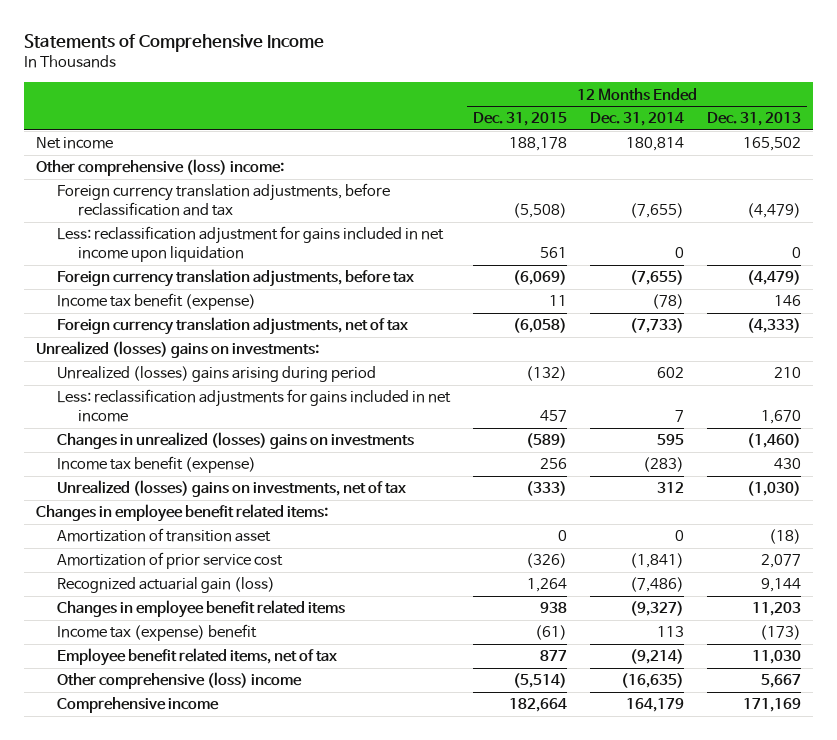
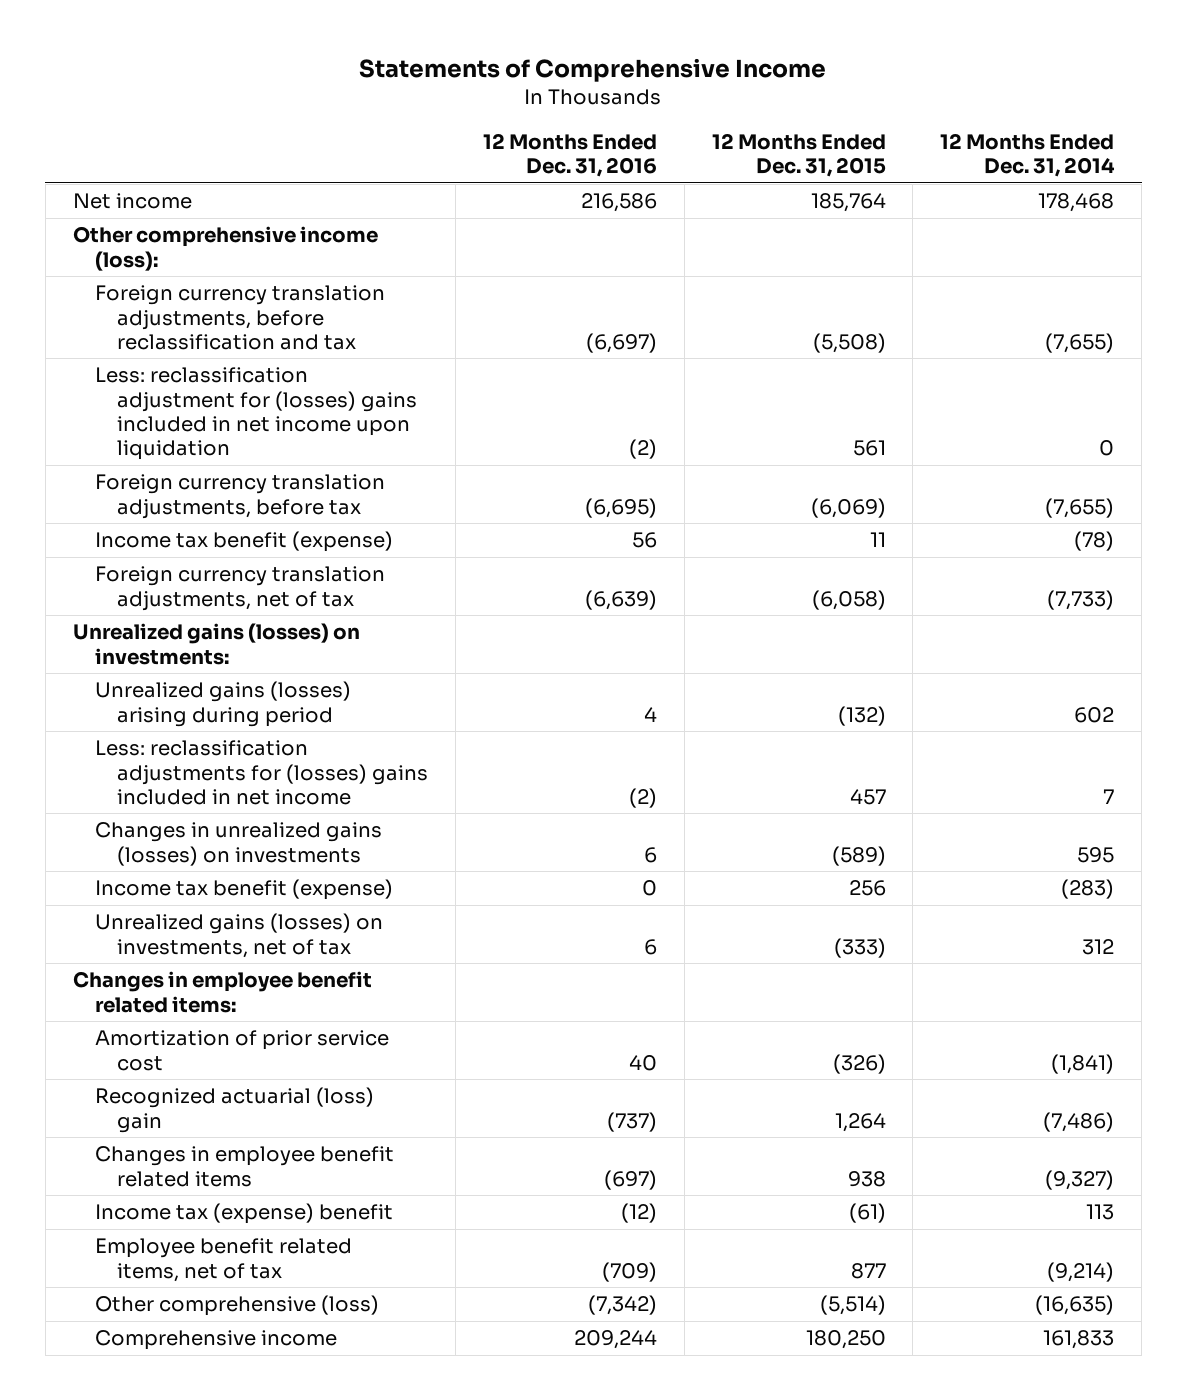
[707,112,802,127] Dec. 31, 2013 -> none
none -> [482,132,657,177] 12 Months Ended Dec. 31, 2016
[509,137,568,152] 188,178 -> [810,193,886,213] 185,764
[626,137,685,152] 180,814 -> [1038,193,1115,213] 178,468
[35,159,284,177] Other comprehensive (loss) income: -> [72,226,378,271] Other comprehensive income (loss):
[57,226,445,263] Less: reclassification adjustment for gains included in net income upon liquidation -> [94,367,417,460] Less: reclassification adjustment for (losses) gains included in net income upon liquidation
[35,341,319,359] Unrealized (losses) gains on investments: -> [72,623,360,665] Unrealized gains (losses) on investments:
[57,366,377,383] Unrealized (losses) gains arising during period -> [94,681,351,727] Unrealized gains (losses) arising during period
[57,389,452,423] Less: reclassification adjustments for gains included in net income -> [94,740,428,805] Less: reclassification adjustments for (losses) gains included in net income
[57,432,415,450] Changes in unrealized (losses) gains on investments -> [94,822,382,866] Changes in unrealized gains (losses) on investments
[57,480,407,498] Unrealized (losses) gains on investments, net of tax -> [94,913,383,958] Unrealized gains (losses) on investments, net of tax
[57,528,272,543] Amortization of transition asset -> none
[57,577,276,594] Recognized actuarial gain (loss) -> [94,1087,374,1133] Recognized actuarial (loss) gain
[57,672,303,690] Other comprehensive (loss) income -> [94,1295,379,1317] Other comprehensive (loss)
[509,698,568,713] 182,664 -> [805,1330,886,1350] 180,250
[626,698,685,713] 164,179 -> [1043,1330,1115,1350] 161,833

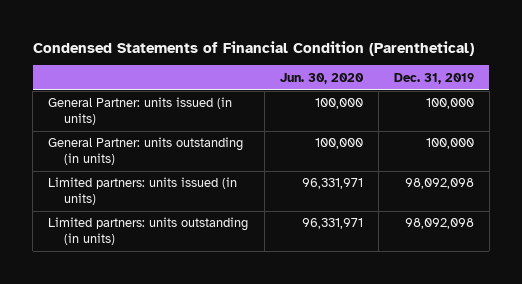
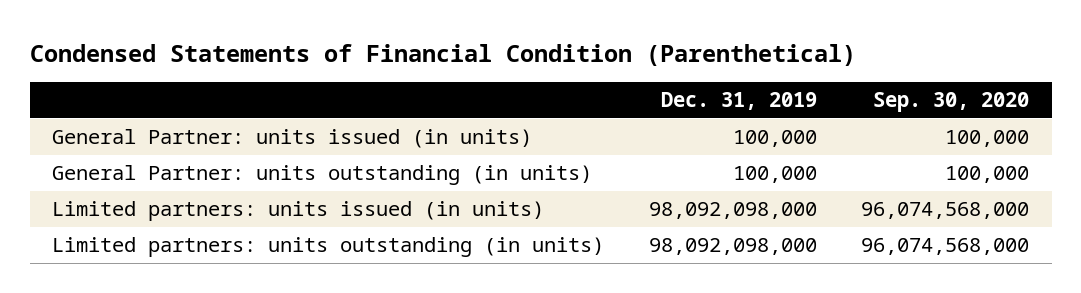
[279,72,364,84] Jun. 30, 2020 -> none
none -> [873,92,1030,113] Sep. 30, 2020
[404,178,474,190] 98,092,098 -> [648,202,817,220] 98,092,098,000
[404,218,474,230] 98,092,098 -> [648,238,817,256] 98,092,098,000

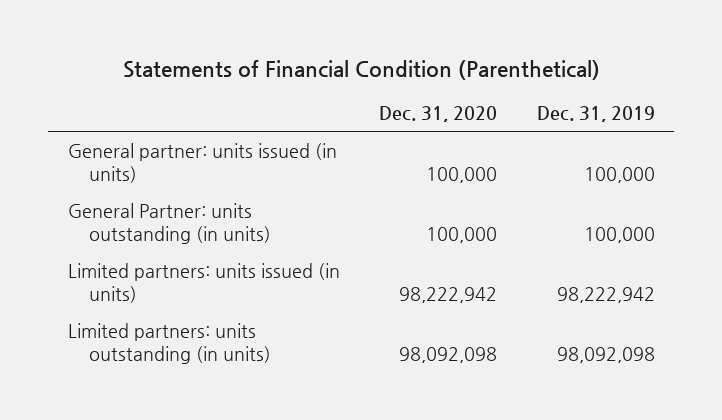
[29,43,856,66] Condensed Statements of Financial Condition (Parenthetical) -> [123,60,601,81] Statements of Financial Condition (Parenthetical)
[873,92,1030,113] Sep. 30, 2020 -> none
none -> [379,106,498,123] Dec. 31, 2020
[52,129,533,149] General Partner: units issued (in units) -> [67,142,337,184] General partner: units issued (in units)
[648,202,817,220] 98,092,098,000 -> [556,287,655,304] 98,222,942
[648,238,817,256] 98,092,098,000 -> [556,347,655,364] 98,092,098

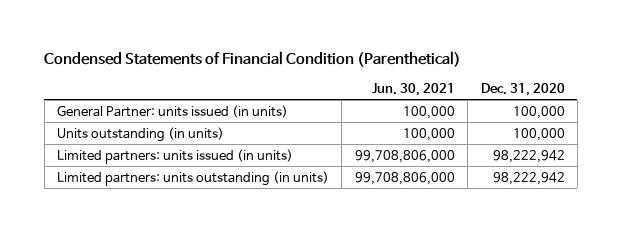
[123,60,601,81] Statements of Financial Condition (Parenthetical) -> [44,51,462,68] Condensed Statements of Financial Condition (Parenthetical)
[536,106,655,123] Dec. 31, 2019 -> none
none -> [371,83,455,97] Jun. 30, 2021
[67,142,337,184] General partner: units issued (in units) -> [56,104,288,118] General Partner: units issued (in units)
[67,202,272,245] General Partner: units outstanding (in units) -> [56,126,224,142] Units outstanding (in units)
[399,347,498,364] 98,092,098 -> [492,171,565,185] 98,222,942

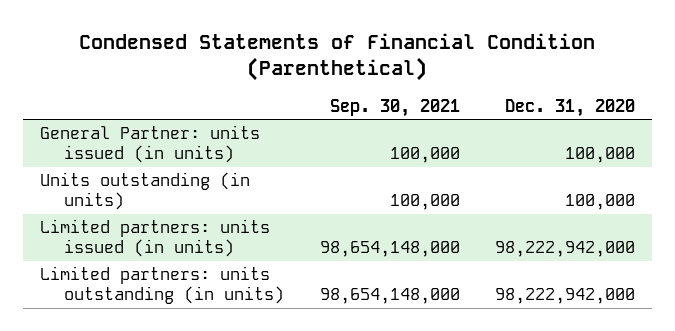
[371,83,455,97] Jun. 30, 2021 -> none
none -> [329,98,460,117] Sep. 30, 2021
[492,149,565,163] 98,222,942 -> [494,241,635,258] 98,222,942,000
[492,171,565,185] 98,222,942 -> [494,288,635,305] 98,222,942,000

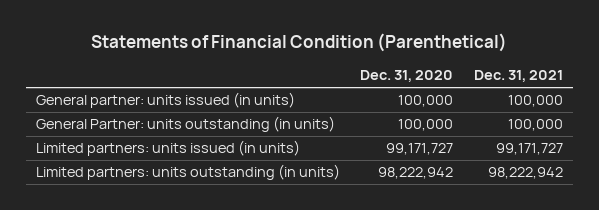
[79,32,596,82] Condensed Statements of Financial Condition (Parenthetical) -> [91,33,508,53] Statements of Financial Condition (Parenthetical)
[329,98,460,117] Sep. 30, 2021 -> none
none -> [473,70,563,83] Dec. 31, 2021
[40,125,261,164] General Partner: units issued (in units) -> [35,92,295,109] General partner: units issued (in units)
[40,172,251,211] Units outstanding (in units) -> [35,116,335,133] General Partner: units outstanding (in units)
[494,241,635,258] 98,222,942,000 -> [386,143,454,156] 99,171,727
[494,288,635,305] 98,222,942,000 -> [378,167,454,180] 98,222,942

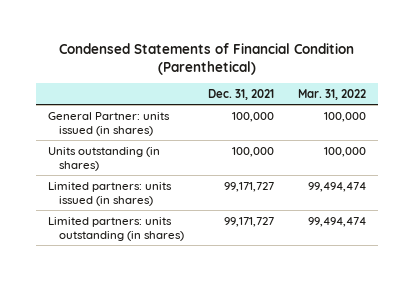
[91,33,508,53] Statements of Financial Condition (Parenthetical) -> [58,42,354,75] Condensed Statements of Financial Condition (Parenthetical)
[360,70,454,83] Dec. 31, 2020 -> none
none -> [297,88,366,100] Mar. 31, 2022
[35,92,295,109] General partner: units issued (in units) -> [47,111,170,136] General Partner: units issued (in shares)
[35,116,335,133] General Partner: units outstanding (in units) -> [47,146,160,171] Units outstanding (in shares)
[35,140,300,157] Limited partners: units issued (in units) -> [47,181,172,206] Limited partners: units issued (in shares)
[35,164,340,181] Limited partners: units outstanding (in units) -> [47,216,184,241] Limited partners: units outstanding (in shares)
[487,167,563,180] 98,222,942 -> [223,216,274,227] 99,171,727

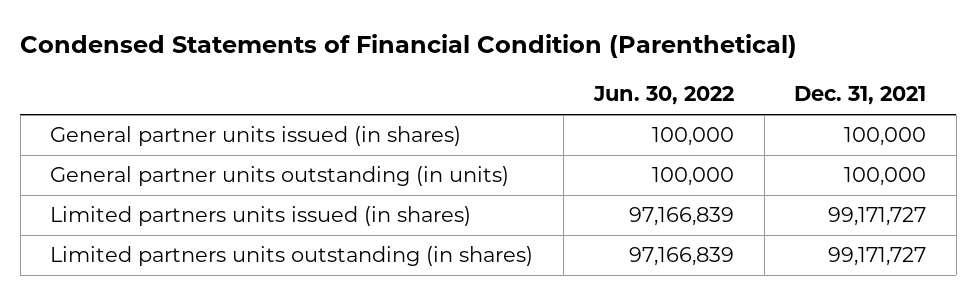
[297,88,366,100] Mar. 31, 2022 -> none
none -> [592,86,734,106] Jun. 30, 2022
[47,111,170,136] General Partner: units issued (in shares) -> [50,126,462,147] General partner units issued (in shares)
[47,146,160,171] Units outstanding (in shares) -> [50,166,510,187] General partner units outstanding (in units)
[47,181,172,206] Limited partners: units issued (in shares) -> [50,206,472,227] Limited partners units issued (in shares)
[47,216,184,241] Limited partners: units outstanding (in shares) -> [50,246,534,267] Limited partners units outstanding (in shares)

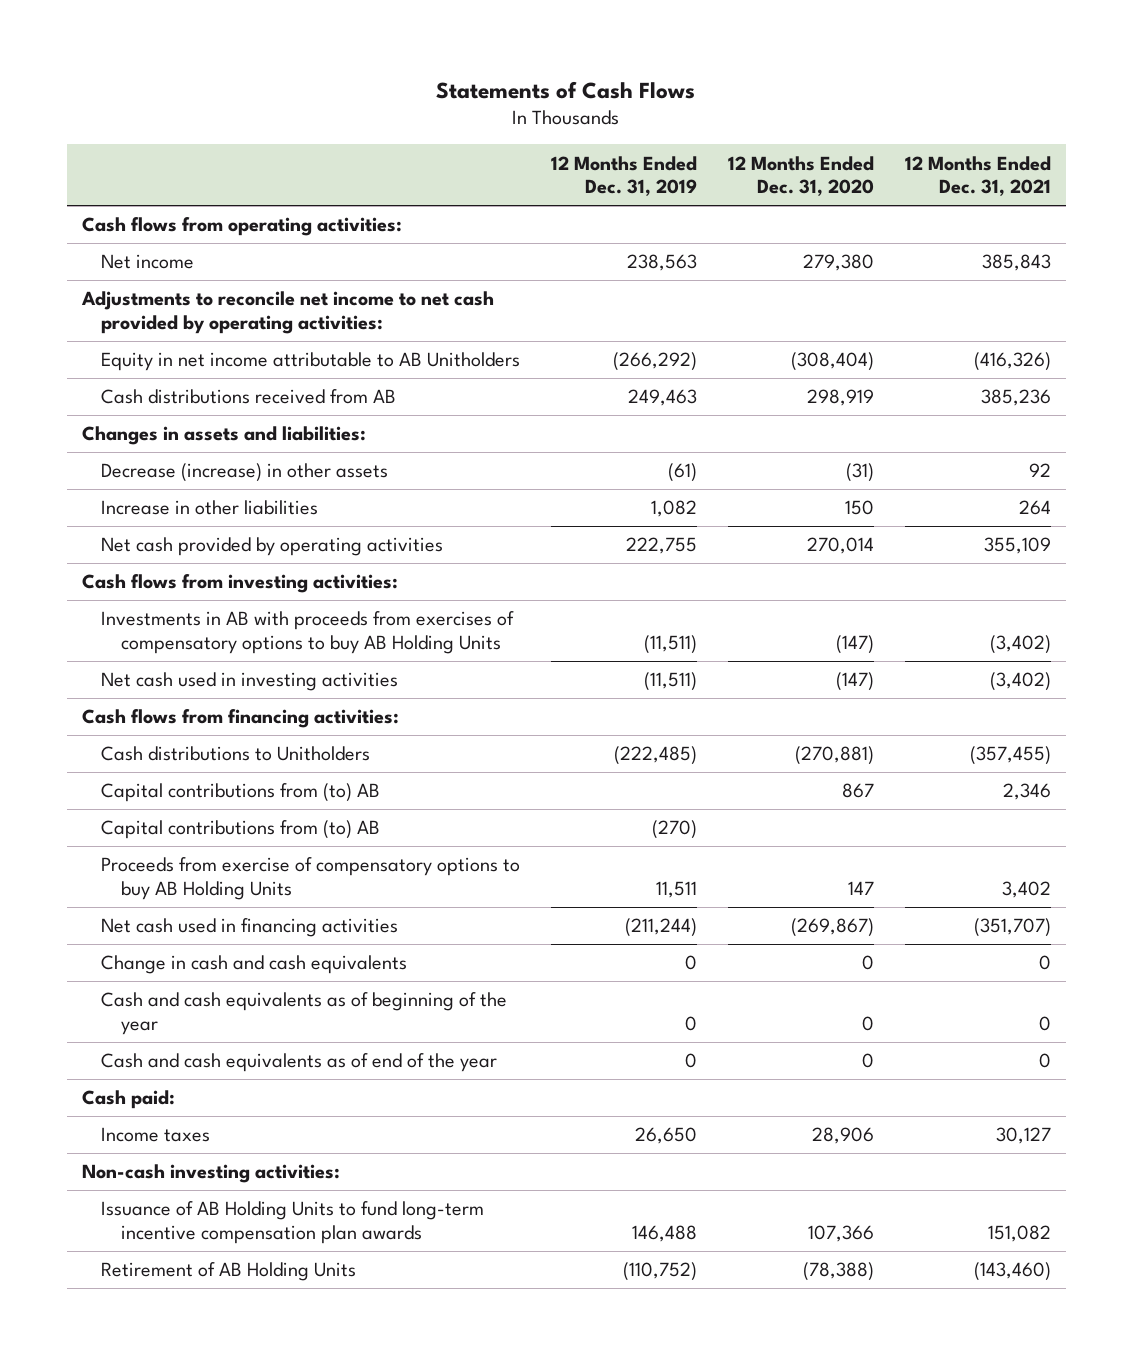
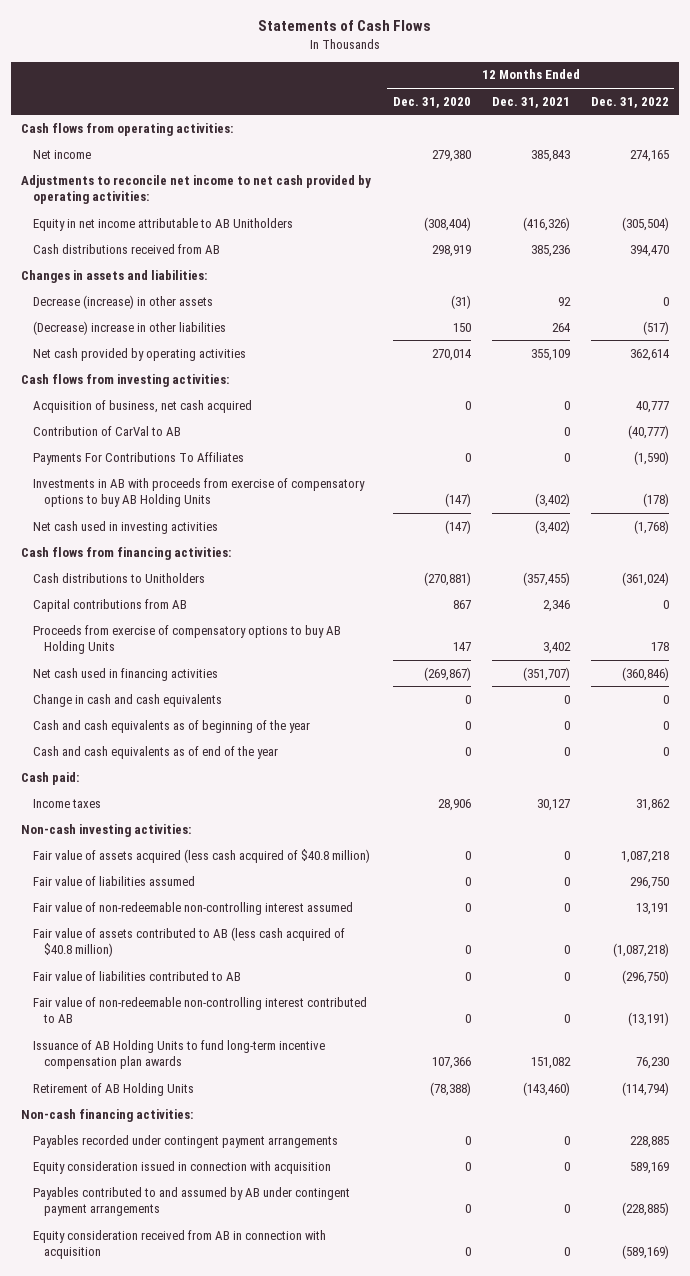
[551,155,698,197] 12 Months Ended Dec. 31, 2019 -> none
none -> [590,96,669,108] Dec. 31, 2022
[101,500,319,516] Increase in other liabilities -> [32,320,226,335] (Decrease) increase in other liabilities
none -> [32,399,252,413] Acquisition of business, net cash acquired
none -> [32,425,181,436] Contribution of CarVal to AB
none -> [32,451,244,465] Payments For Contributions To Affiliates
[101,611,515,654] Investments in AB with proceeds from exercises of compensatory options to buy AB Holding Units -> [32,477,365,508] Investments in AB with proceeds from exercise of compensatory options to buy AB Holding Units
[101,820,381,840] Capital contributions from (to) AB -> none
[101,783,381,803] Capital contributions from (to) AB -> [32,598,187,612] Capital contributions from AB
none -> [32,848,370,863] Fair value of assets acquired (less cash acquired of $40.8 million)
none -> [32,875,195,886] Fair value of liabilities assumed
none -> [32,901,353,915] Fair value of non-redeemable non-controlling interest assumed
none -> [32,926,345,958] Fair value of assets contributed to AB (less cash acquired of $40.8 million)
none -> [32,970,241,981] Fair value of liabilities contributed to AB
none -> [32,996,367,1024] Fair value of non-redeemable non-controlling interest contributed to AB
none -> [21,1108,194,1122] Non-cash financing activities:
none -> [32,1134,338,1148] Payables recorded under contingent payment arrangements
none -> [32,1160,331,1174] Equity consideration issued in connection with acquisition
none -> [32,1186,350,1217] Payables contributed to and assumed by AB under contingent payment arrangements
none -> [32,1229,326,1260] Equity consideration received from AB in connection with acquisition

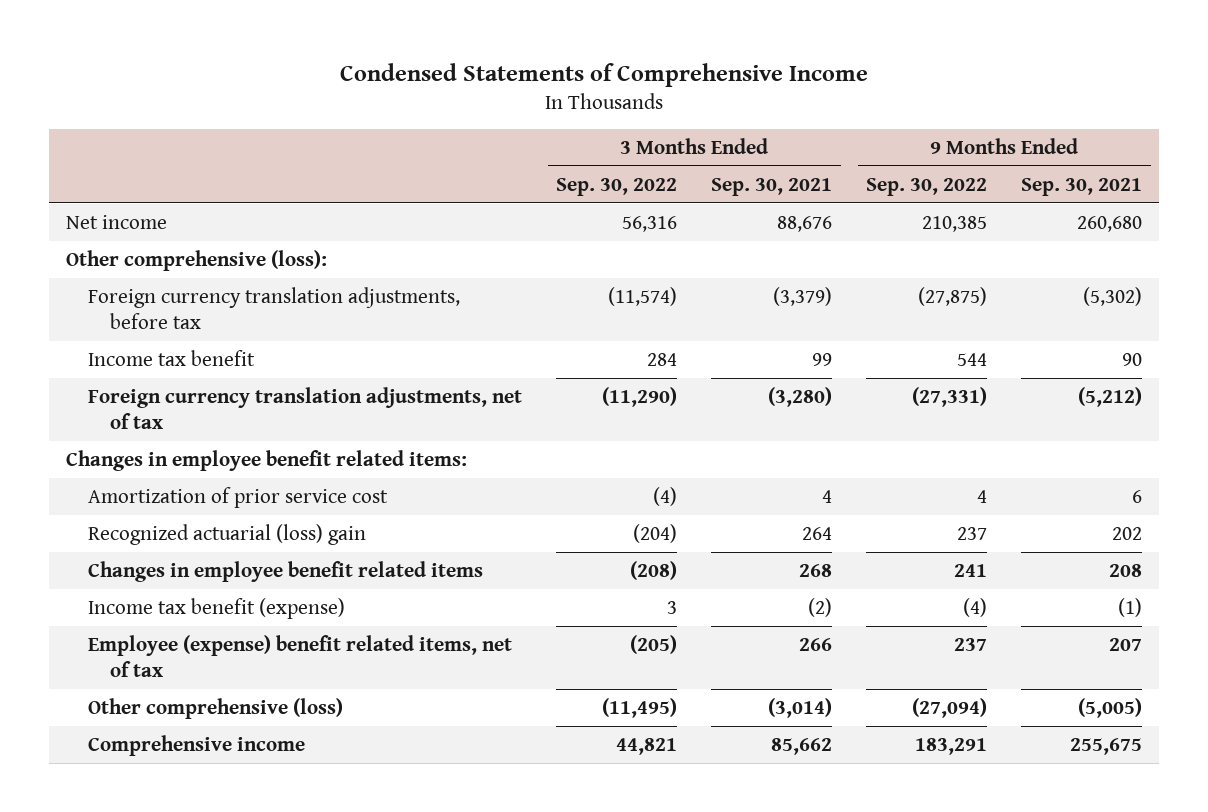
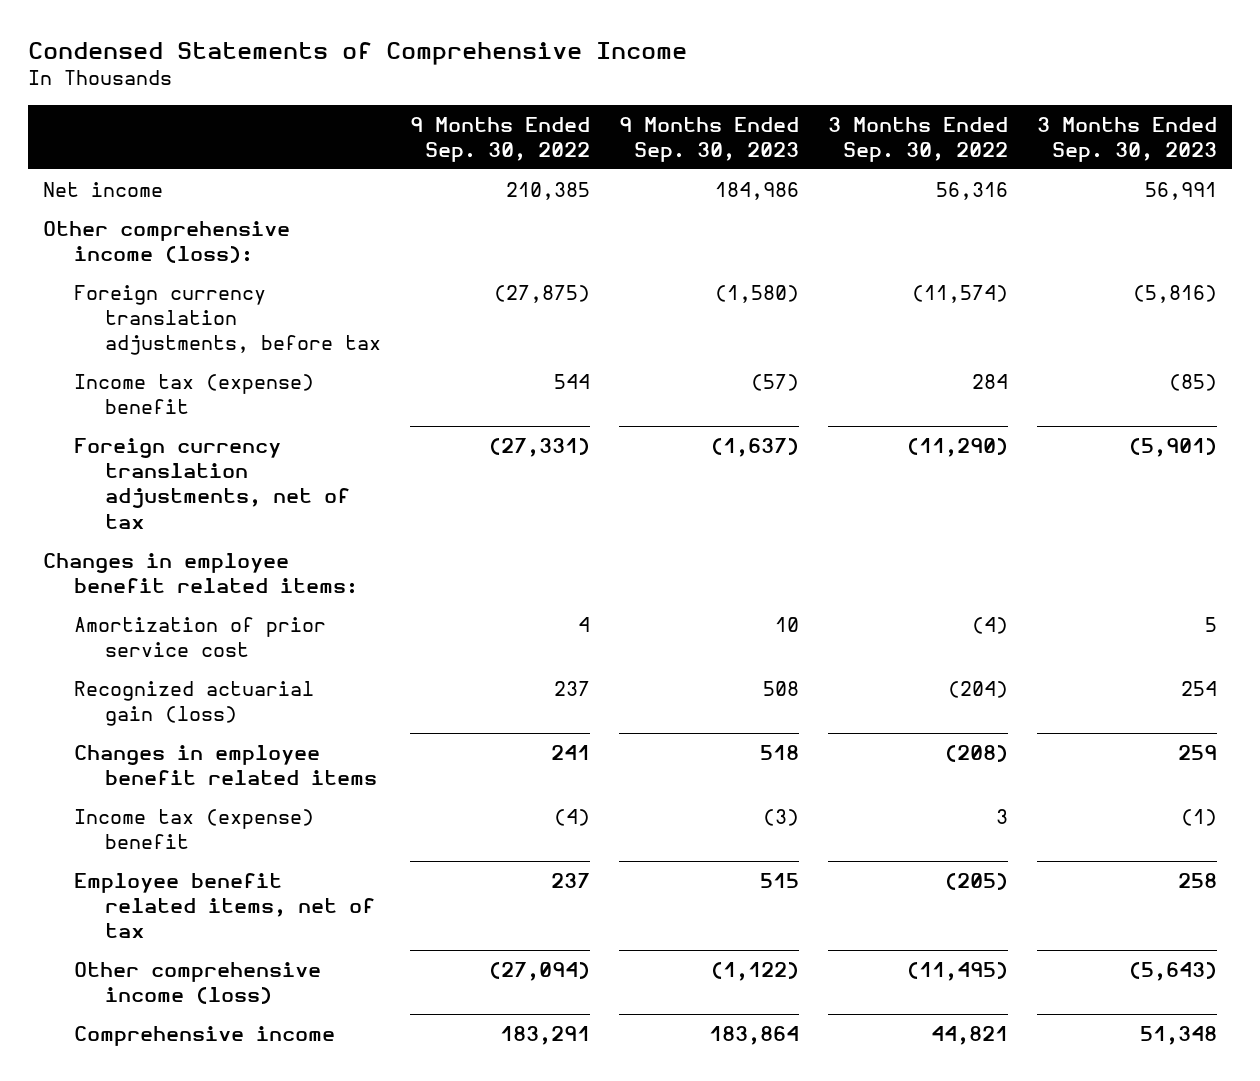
[711,177,833,196] Sep. 30, 2021 -> none
[1021,177,1143,196] Sep. 30, 2021 -> none
none -> [619,116,800,162] 9 Months Ended Sep. 30, 2023
none -> [1037,116,1218,162] 3 Months Ended Sep. 30, 2023
[66,249,328,271] Other comprehensive (loss): -> [42,220,290,264] Other comprehensive income (loss):
[88,349,256,366] Income tax benefit -> [73,373,314,415] Income tax (expense) benefit
[88,523,367,545] Recognized actuarial (loss) gain -> [73,680,314,727] Recognized actuarial gain (loss)
[88,597,346,619] Income tax benefit (expense) -> [73,808,314,850] Income tax (expense) benefit
[88,634,513,677] Employee (expense) benefit related items, net of tax -> [73,872,375,939] Employee benefit related items, net of tax
[88,697,344,719] Other comprehensive (loss) -> [73,961,321,1005] Other comprehensive income (loss)

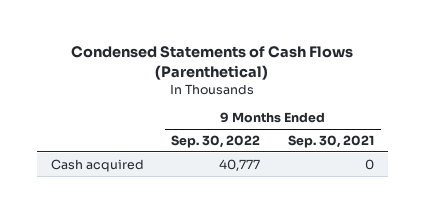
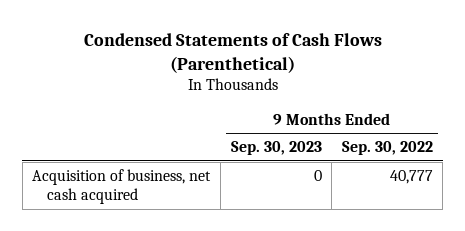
[287,135,374,149] Sep. 30, 2021 -> none
none -> [230,141,322,156] Sep. 30, 2023
[50,158,144,172] Cash acquired -> [32,168,212,205] Acquisition of business, net cash acquired

